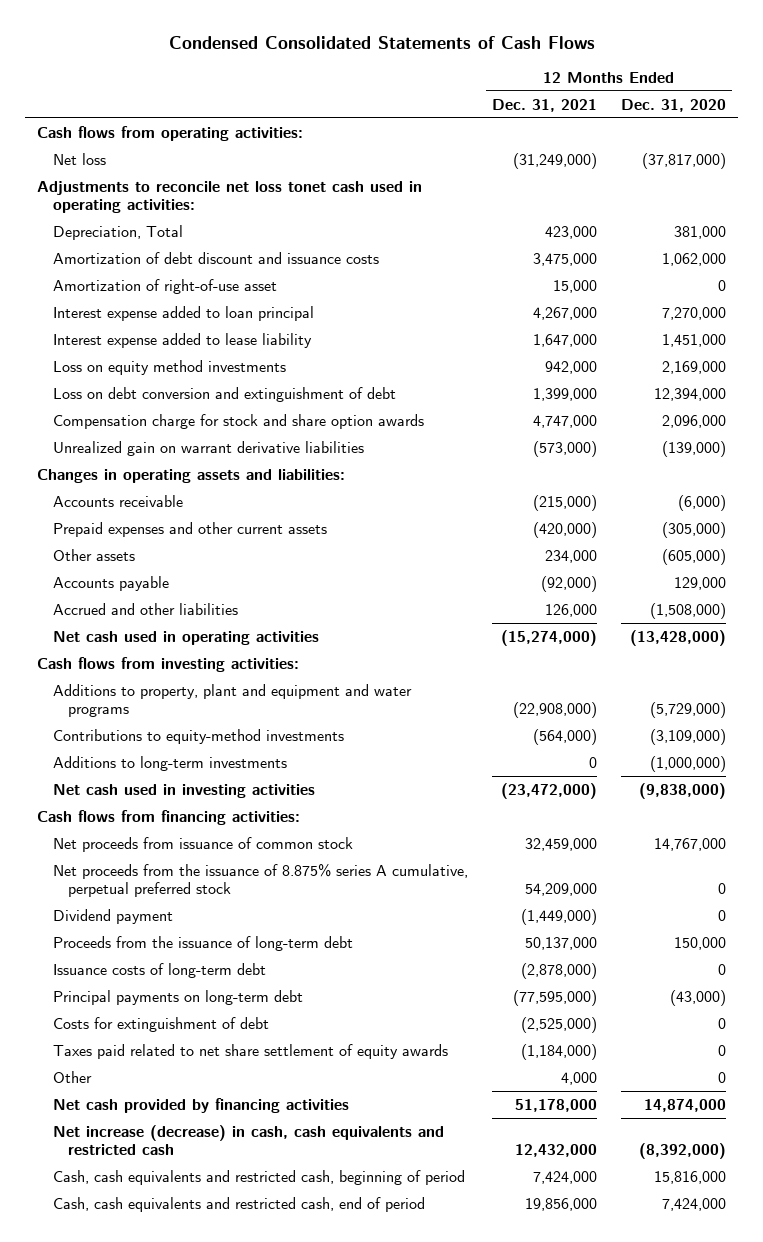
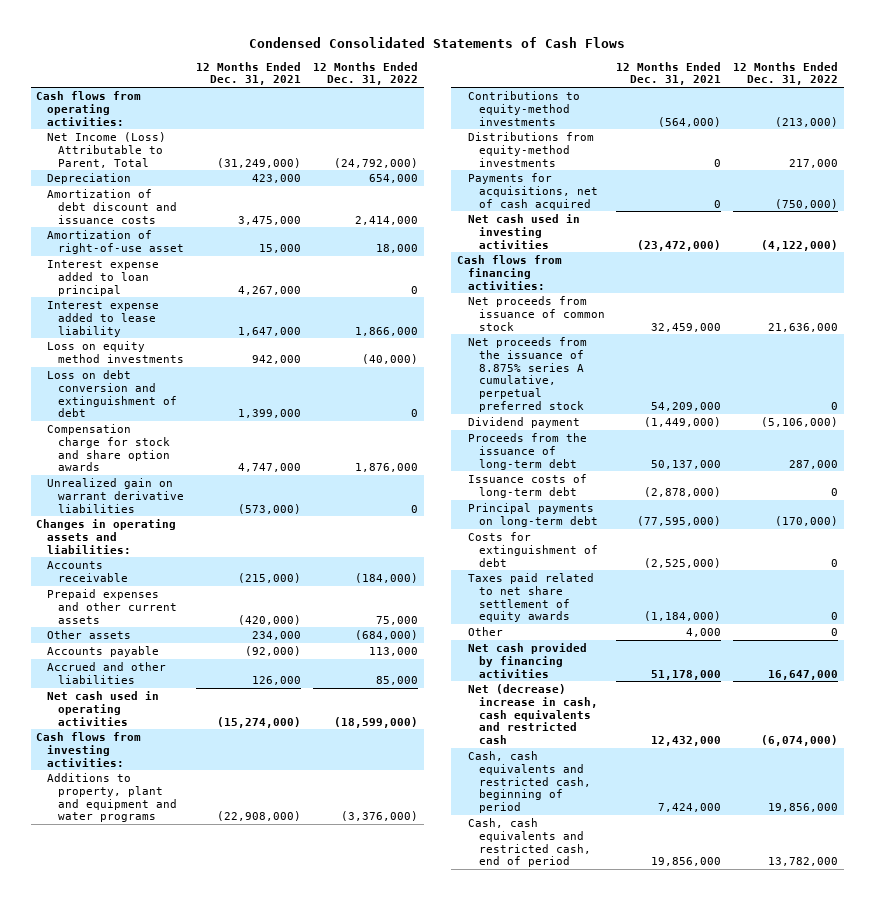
[620,98,726,112] Dec. 31, 2020 -> none
none -> [312,61,418,86] 12 Months Ended Dec. 31, 2022
[37,180,423,213] Adjustments to reconcile net loss tonet cash used in operating activities: -> none
[52,152,106,165] Net loss -> [47,131,167,168] Net Income (Loss) Attributable to Parent, Total
[52,224,183,240] Depreciation, Total -> [47,172,132,184] Depreciation
none -> [467,131,594,167] Distributions from equity-method investments
[52,755,287,771] Additions to long-term investments -> [467,172,598,210] Payments for acquisitions, net of cash acquired
[52,1124,444,1155] Net increase (decrease) in cash, cash equivalents and restricted cash -> [467,683,598,745] Net (decrease) increase in cash, cash equivalents and restricted cash

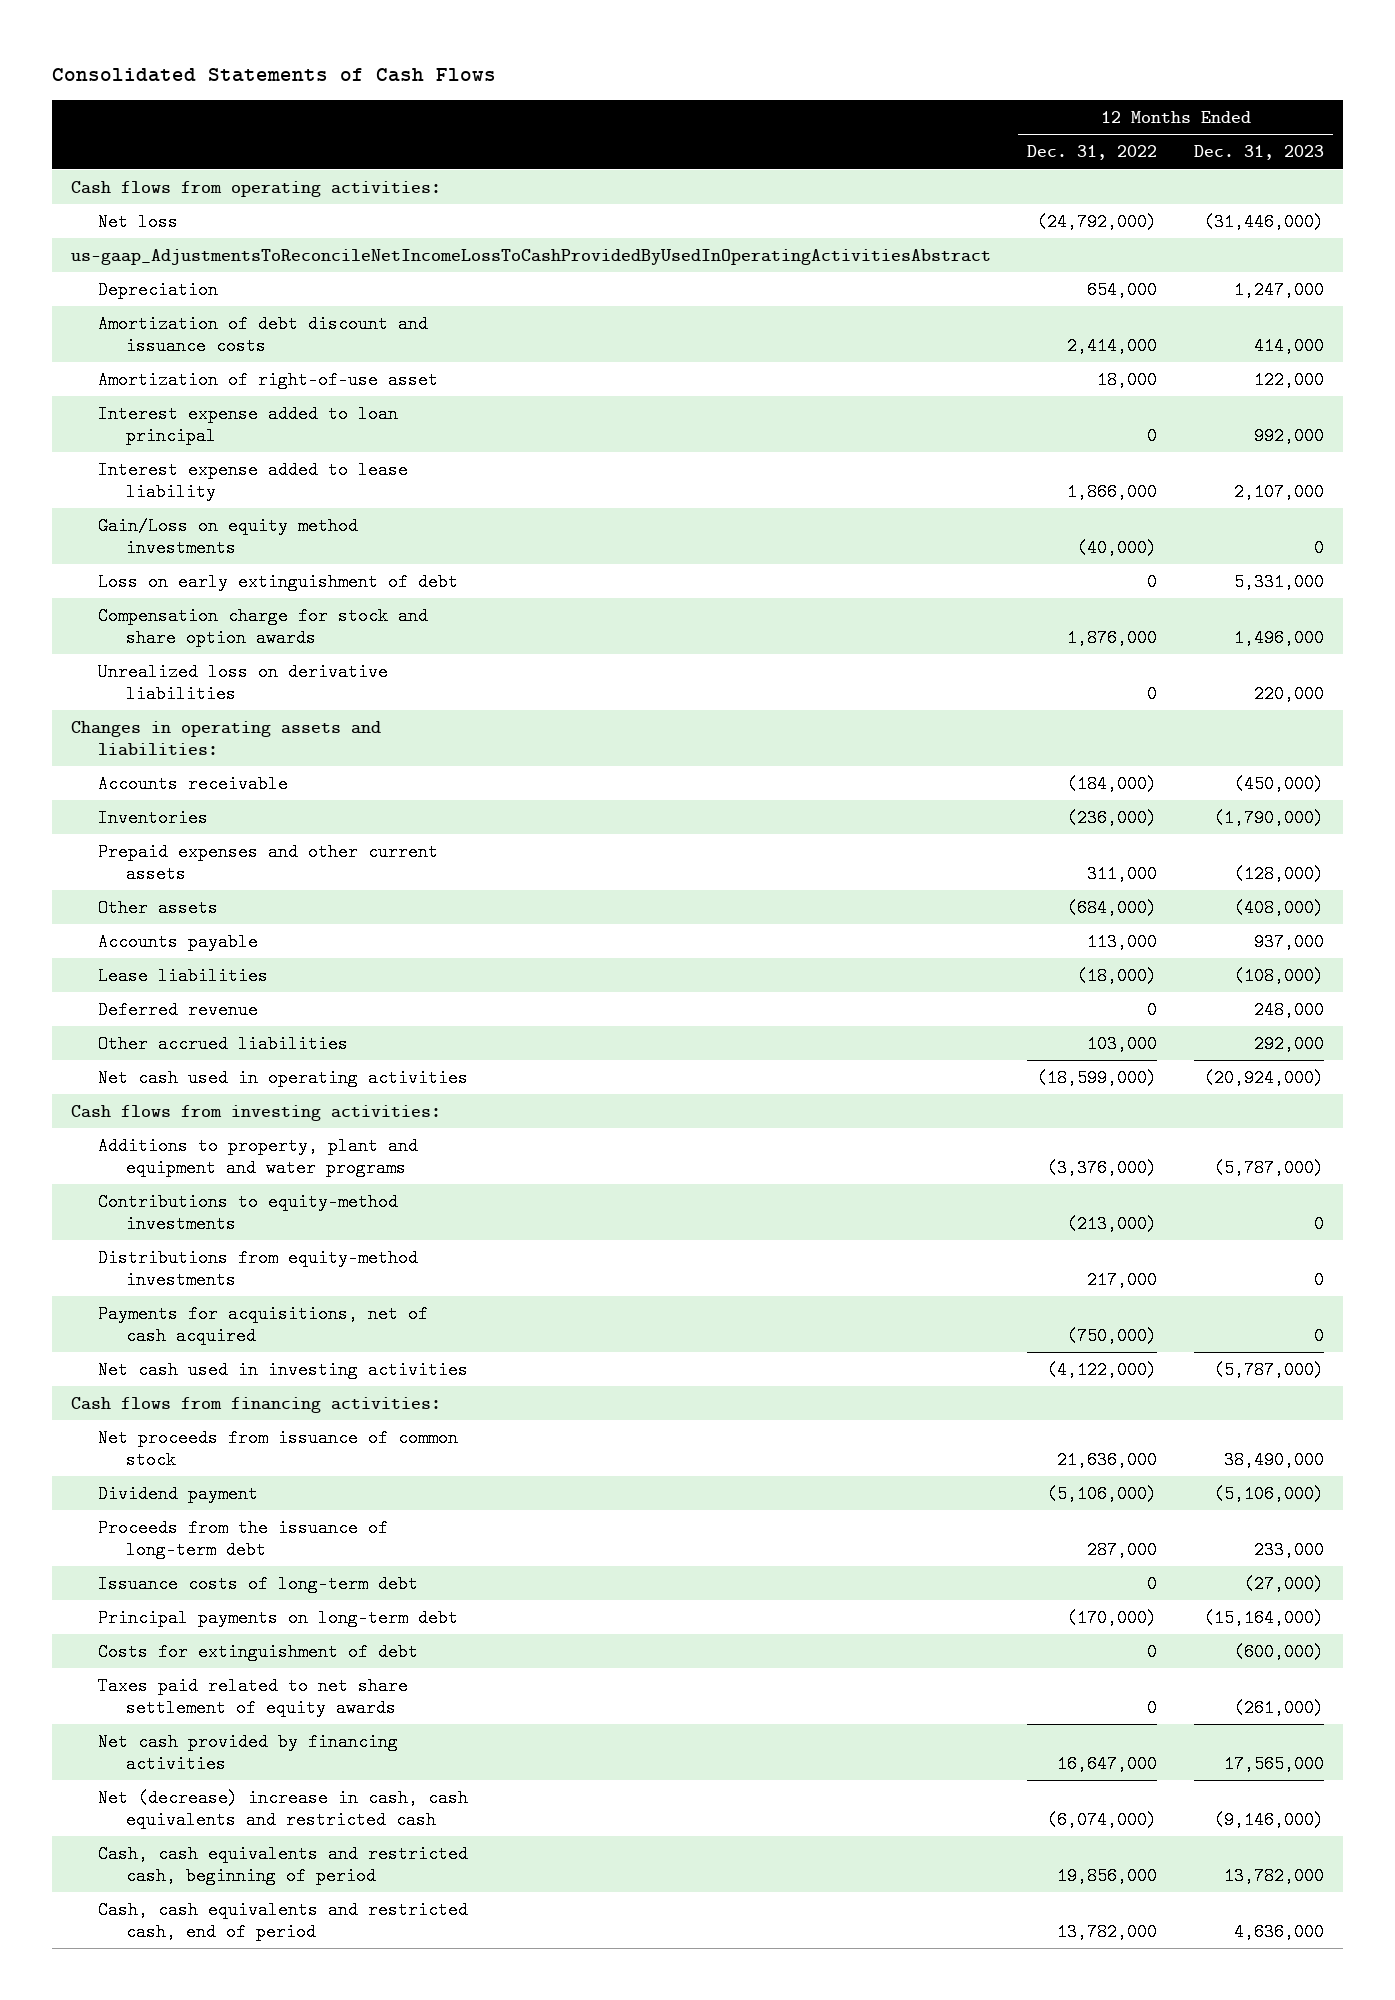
[249,36,626,48] Condensed Consolidated Statements of Cash Flows -> [52,68,497,83] Consolidated Statements of Cash Flows
[195,61,301,86] 12 Months Ended Dec. 31, 2021 -> none
none -> [1194,145,1325,161] Dec. 31, 2023
[47,131,167,168] Net Income (Loss) Attributable to Parent, Total -> [98,212,179,231] Net loss
none -> [70,248,991,265] us-gaap_AdjustmentsToReconcileNetIncomeLossToCashProvidedByUsedInOperatingActivitiesAbstract
[47,340,185,363] Loss on equity method investments -> [98,516,359,557] Gain/Loss on equity method investments
[47,369,178,418] Loss on debt conversion and extinguishment of debt -> [98,572,459,591] Loss on early extinguishment of debt
[47,477,185,513] Unrealized gain on warrant derivative liabilities -> [98,662,389,703] Unrealized loss on derivative liabilities
none -> [98,808,209,827] Inventories
[375,615,418,625] 75,000 -> [1087,864,1158,883] 311,000
none -> [98,966,269,985] Lease liabilities
none -> [98,1000,259,1019] Deferred revenue
[47,661,167,684] Accrued and other liabilities -> [98,1034,349,1053] Other accrued liabilities
[375,675,418,685] 85,000 -> [1087,1034,1158,1053] 103,000
[467,336,587,412] Net proceeds from the issuance of 8.875% series A cumulative, perpetual preferred stock -> none
[467,626,503,636] Other -> none

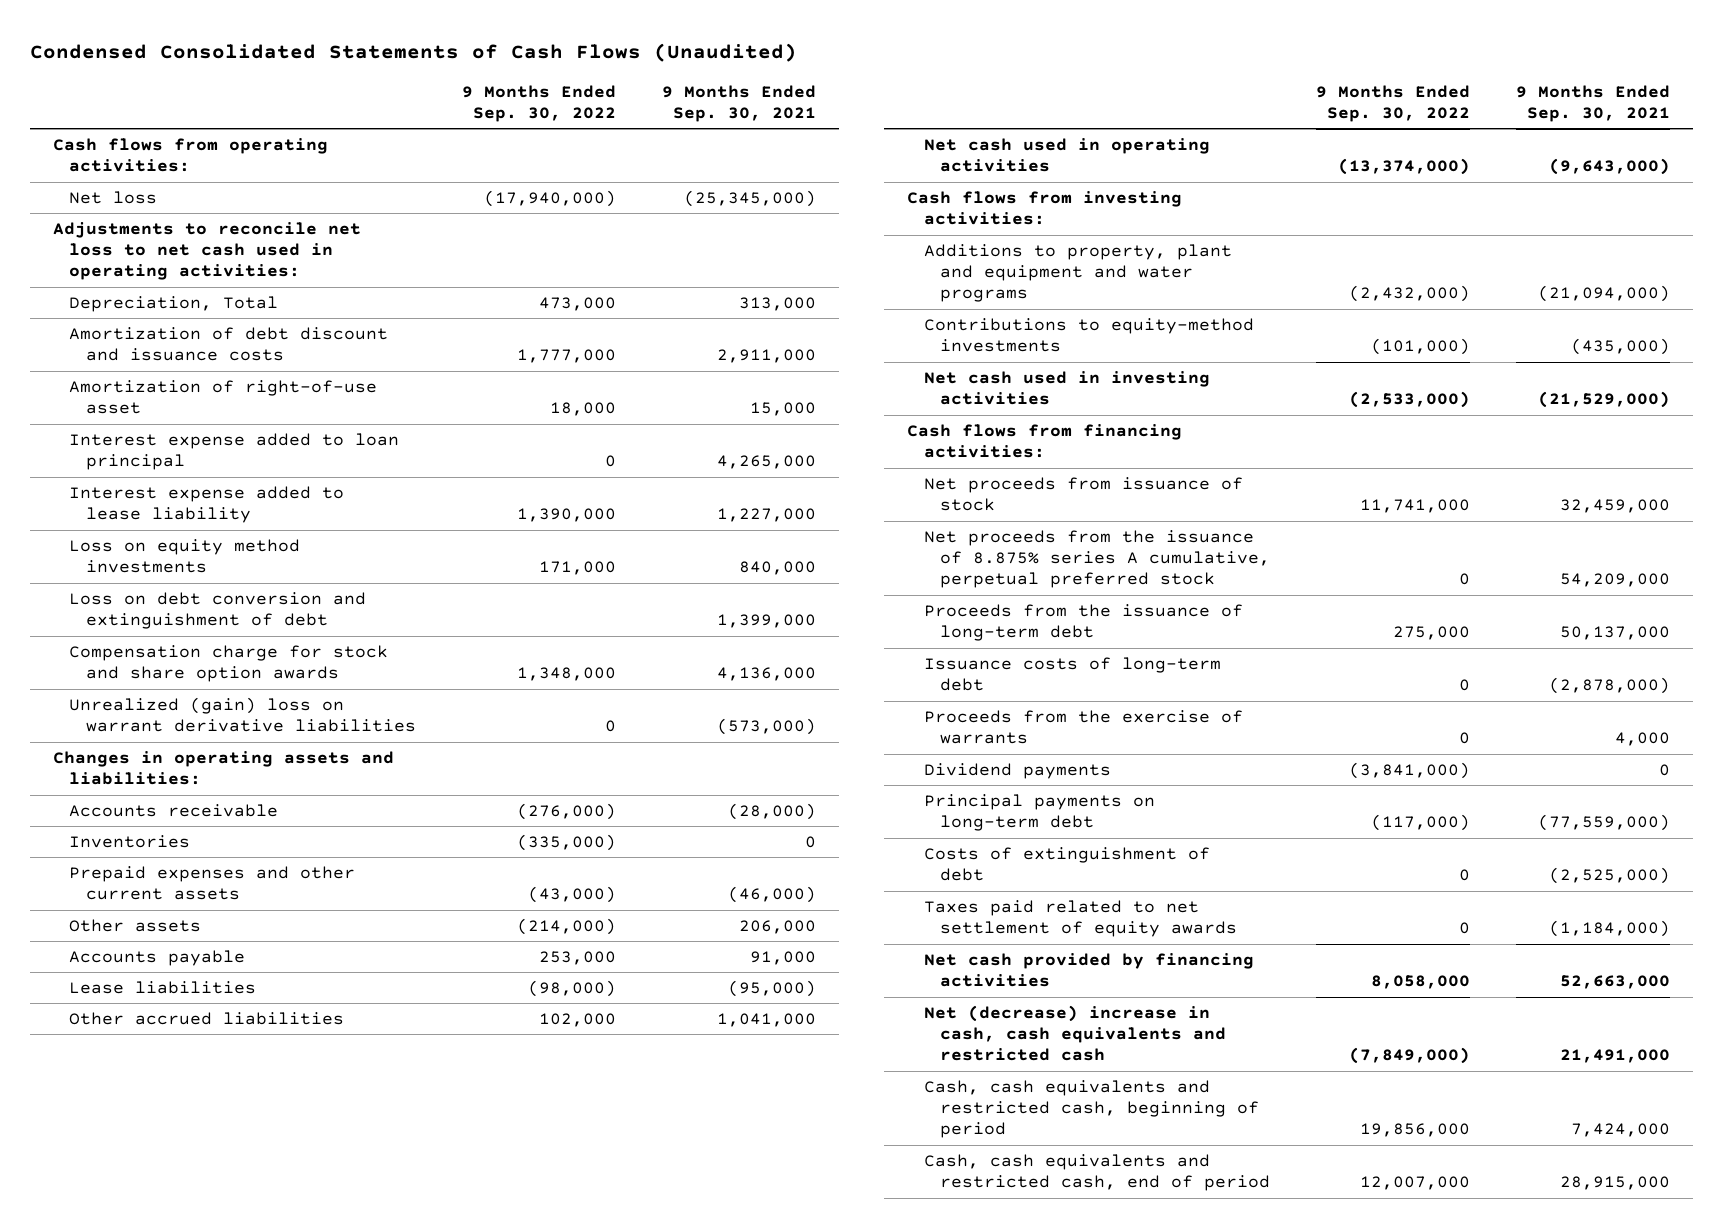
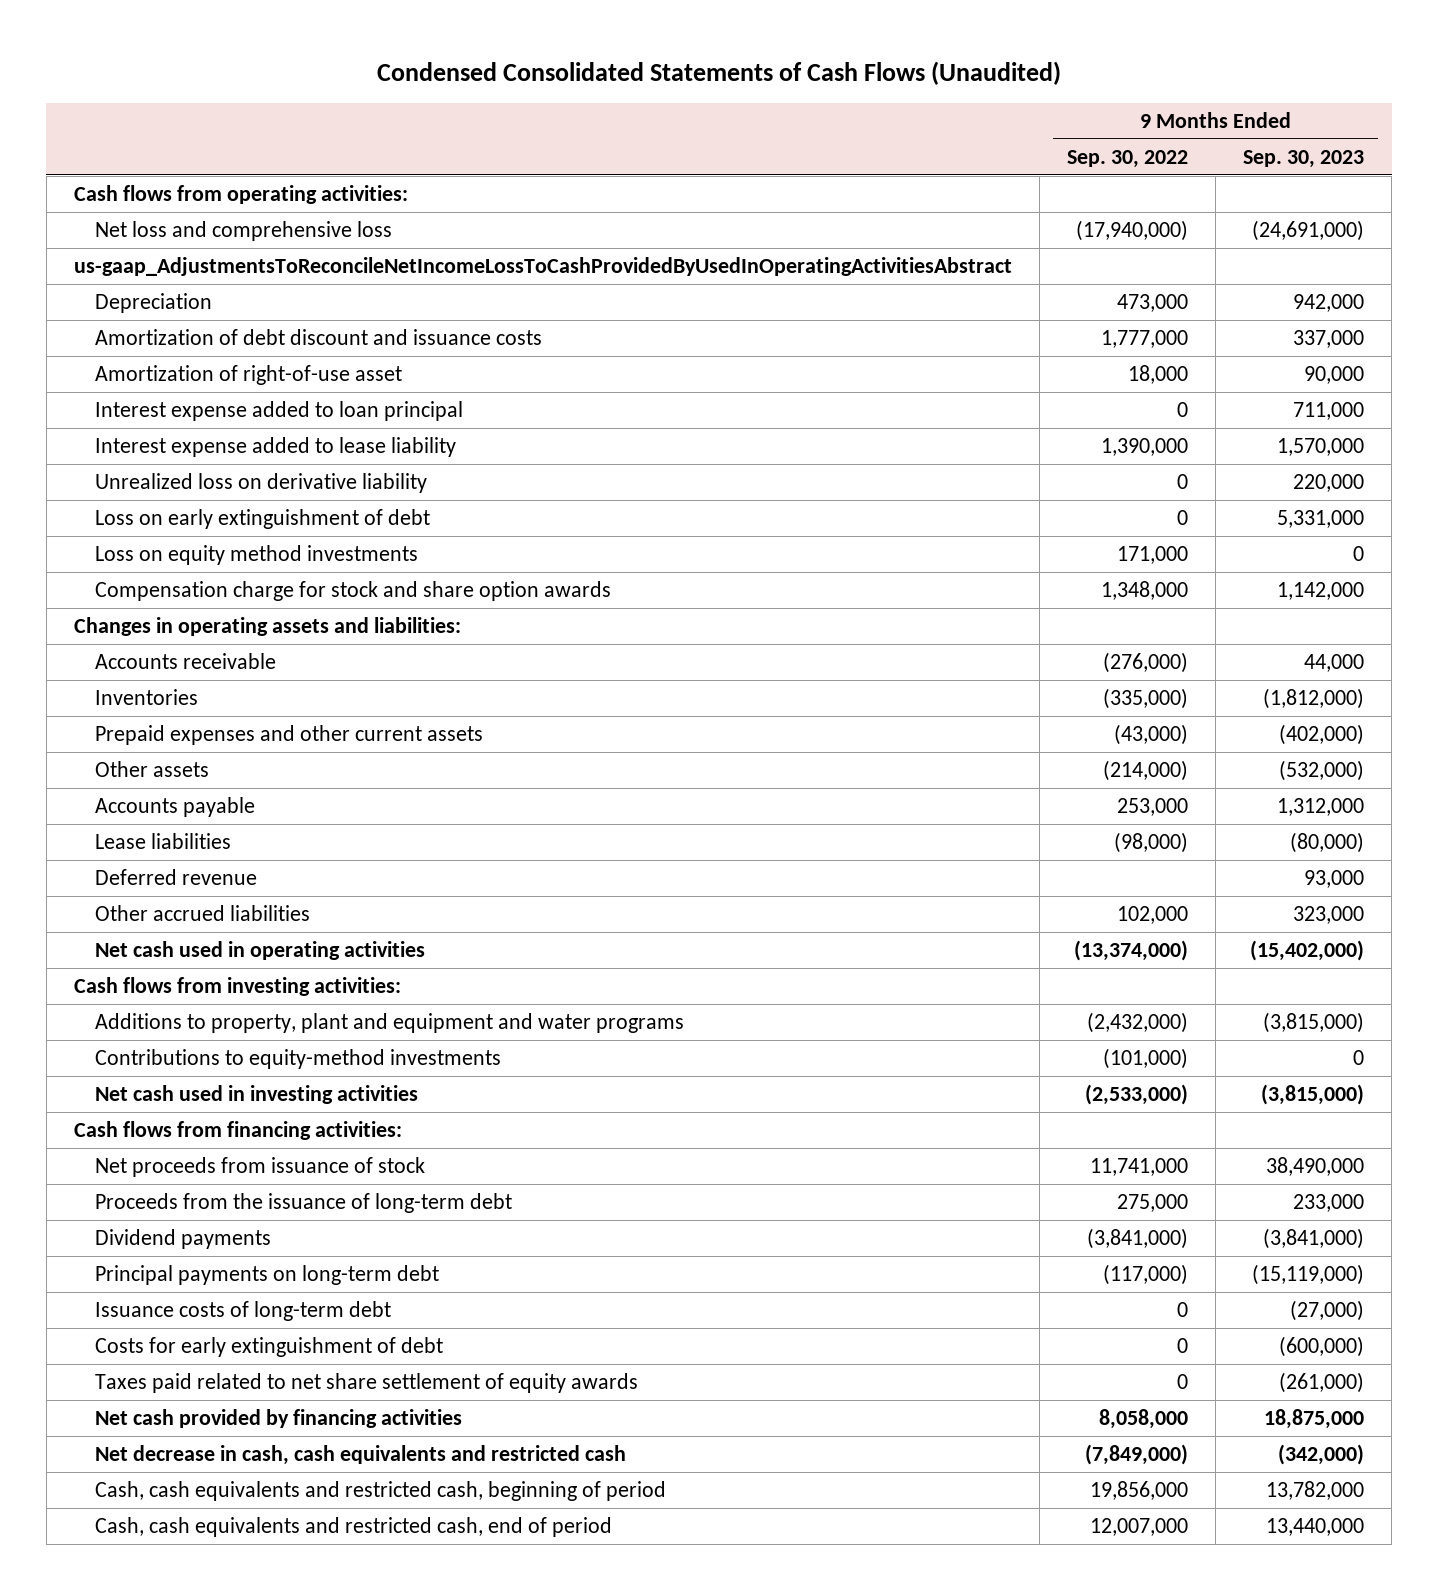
[661,84,816,122] 9 Months Ended Sep. 30, 2021 -> none
none -> [1243,149,1365,168] Sep. 30, 2023
[52,222,361,281] Adjustments to reconcile net loss to net cash used in operating activities: -> none
[69,191,158,205] Net loss -> [94,221,392,242] Net loss and comprehensive loss
none -> [73,257,1012,277] us-gaap_AdjustmentsToReconcileNetIncomeLossToCashProvidedByUsedInOperatingActivitiesAbstract
[69,296,279,313] Depreciation, Total -> [94,293,212,314] Depreciation
none -> [94,473,427,494] Unrealized loss on derivative liability
none -> [94,509,430,530] Loss on early extinguishment of debt
[69,592,367,630] Loss on debt conversion and extinguishment of debt -> none
[69,697,416,733] Unrealized (gain) loss on warrant derivative liabilities -> none
none -> [94,869,257,886] Deferred revenue
[923,530,1271,589] Net proceeds from the issuance of 8.875% series A cumulative, perpetual preferred stock -> none
[923,710,1243,745] Proceeds from the exercise of warrants -> none
[923,657,1221,692] Issuance costs of long-term debt -> [94,1301,391,1322] Issuance costs of long-term debt
[923,847,1210,882] Costs of extinguishment of debt -> [94,1337,443,1358] Costs for early extinguishment of debt
[923,900,1238,938] Taxes paid related to net settlement of equity awards -> [94,1373,638,1394] Taxes paid related to net share settlement of equity awards
[923,1005,1227,1062] Net (decrease) increase in cash, cash equivalents and restricted cash -> [94,1445,626,1466] Net decrease in cash, cash equivalents and restricted cash

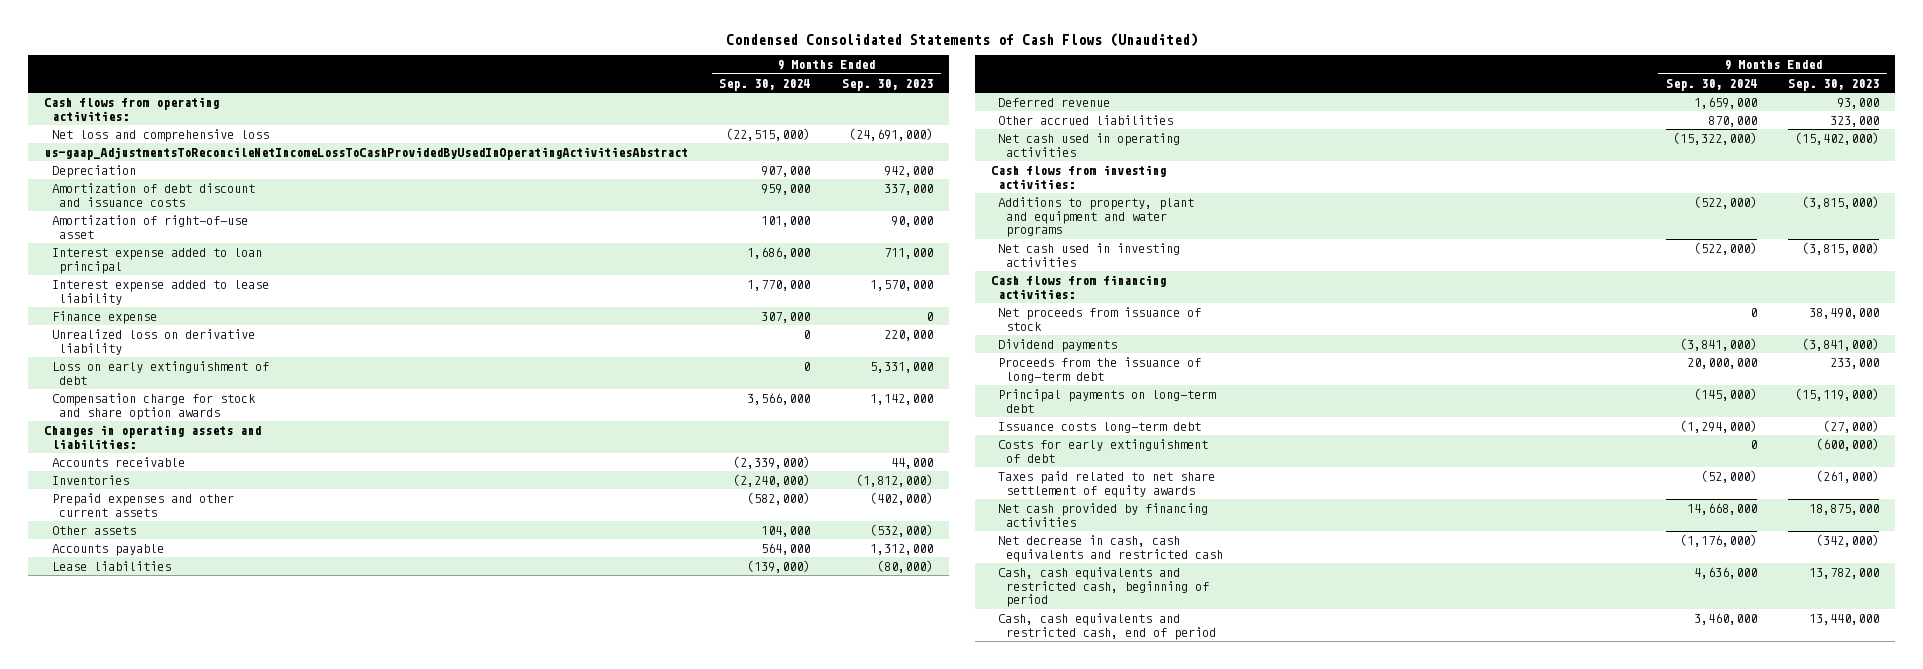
[1066,149,1188,168] Sep. 30, 2022 -> none
none -> [719,78,811,91] Sep. 30, 2024
none -> [51,311,157,325] Finance expense
[94,545,418,566] Loss on equity method investments -> none
[94,1049,501,1070] Contributions to equity-method investments -> none
[94,1193,512,1214] Proceeds from the issuance of long-term debt -> [998,357,1202,383] Proceeds from the issuance of long-term debt
[94,1301,391,1322] Issuance costs of long-term debt -> [998,422,1202,434] Issuance costs long-term debt

